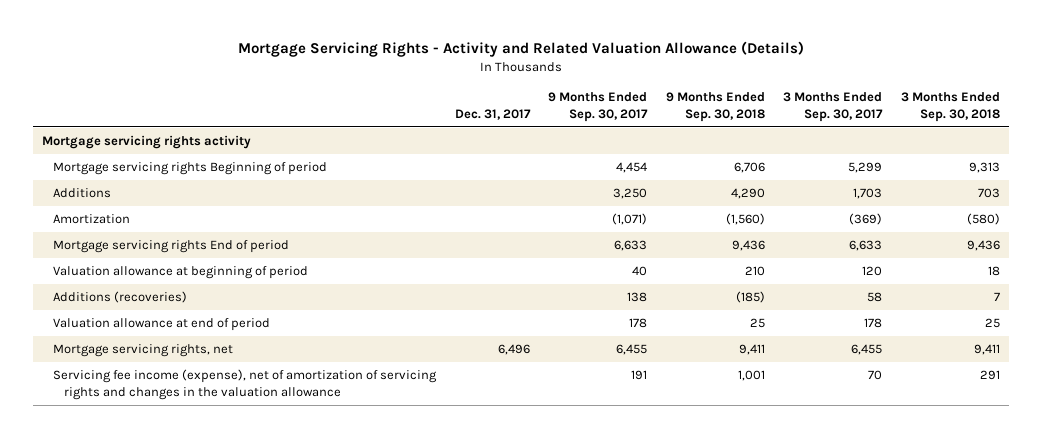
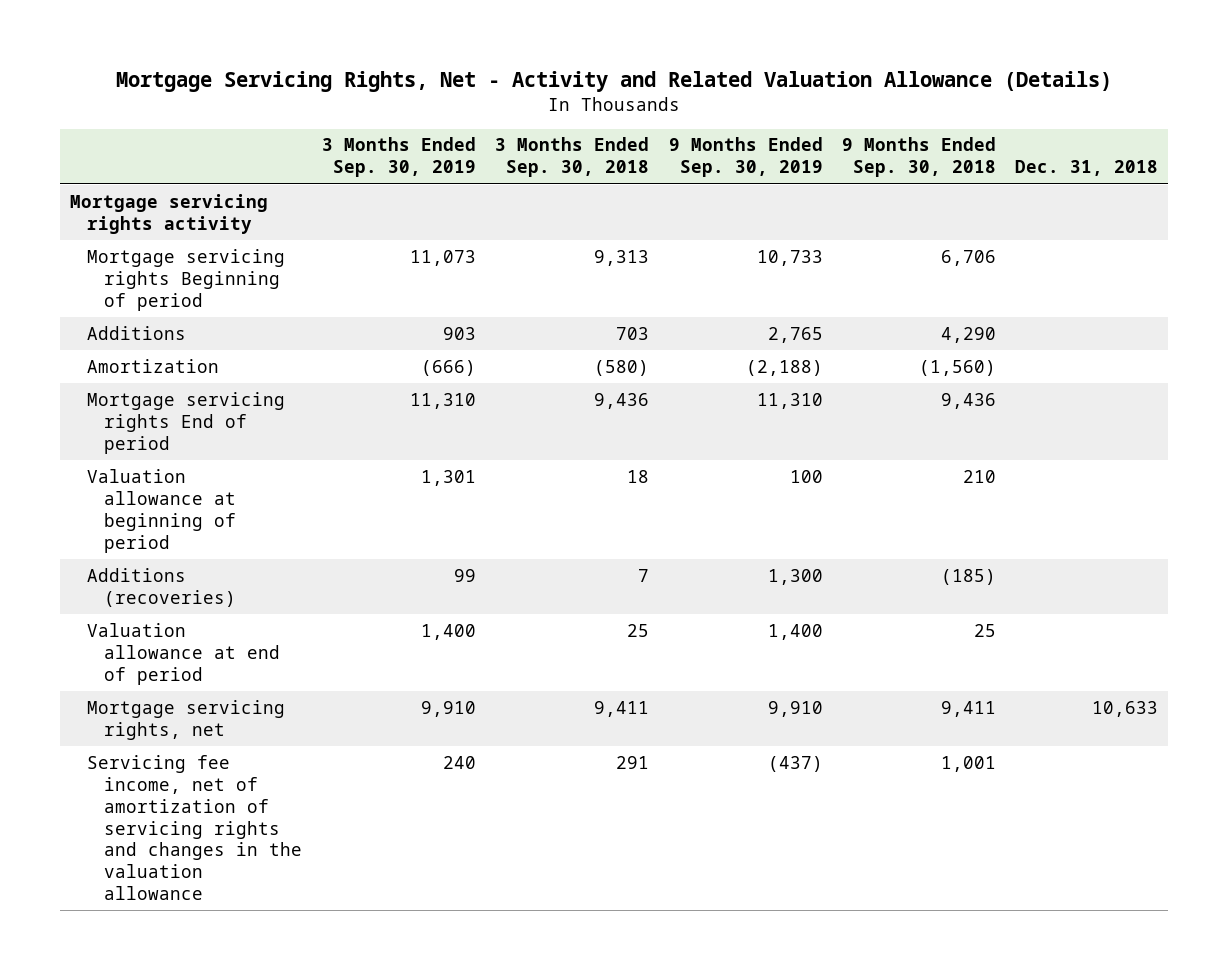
[238,41,805,58] Mortgage Servicing Rights - Activity and Related Valuation Allowance (Details) -> [115,71,1112,93] Mortgage Servicing Rights, Net - Activity and Related Valuation Allowance (Details)
[454,108,531,120] Dec. 31, 2017 -> none
[548,92,649,122] 9 Months Ended Sep. 30, 2017 -> none
[783,92,884,122] 3 Months Ended Sep. 30, 2017 -> none
none -> [321,137,476,178] 3 Months Ended Sep. 30, 2019
none -> [668,137,823,178] 9 Months Ended Sep. 30, 2019
none -> [1015,160,1159,177] Dec. 31, 2018
[53,369,438,400] Servicing fee income (expense), net of amortization of servicing rights and changes in the valuation allowance -> [86,754,303,901] Servicing fee income, net of amortization of servicing rights and changes in the valuation allowance

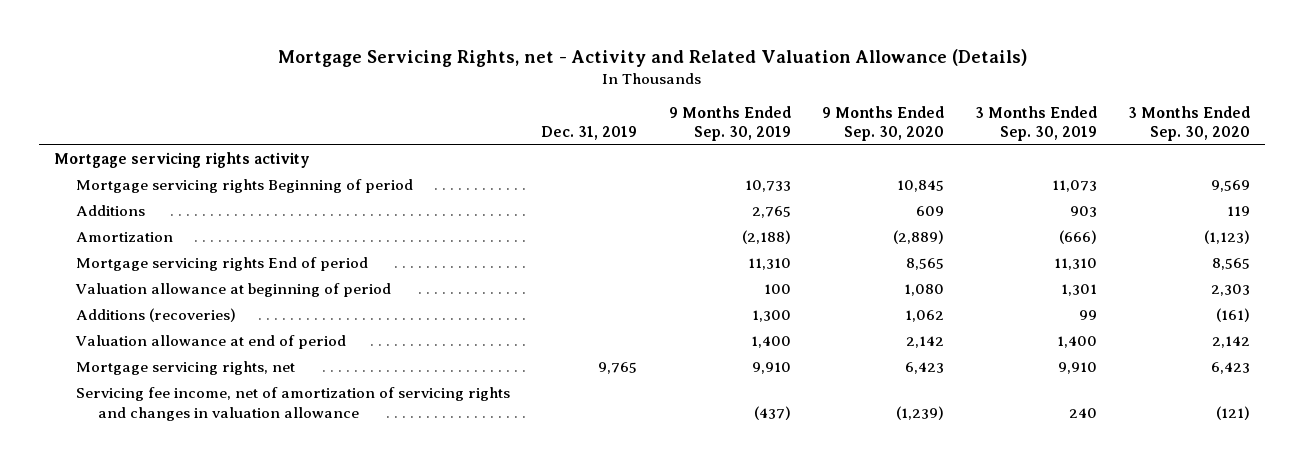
[115,71,1112,93] Mortgage Servicing Rights, Net - Activity and Related Valuation Allowance (Details) -> [278,49,1028,68] Mortgage Servicing Rights, net - Activity and Related Valuation Allowance (Details)
[495,137,650,178] 3 Months Ended Sep. 30, 2018 -> none
[841,137,996,178] 9 Months Ended Sep. 30, 2018 -> none
[1015,160,1159,177] Dec. 31, 2018 -> none
none -> [541,126,638,141] Dec. 31, 2019
none -> [821,106,944,142] 9 Months Ended Sep. 30, 2020
none -> [1127,106,1250,142] 3 Months Ended Sep. 30, 2020
[86,754,303,901] Servicing fee income, net of amortization of servicing rights and changes in the valuation allowance -> [76,387,511,421] Servicing fee income, net of amortization of servicing rights and changes in valuation allowance

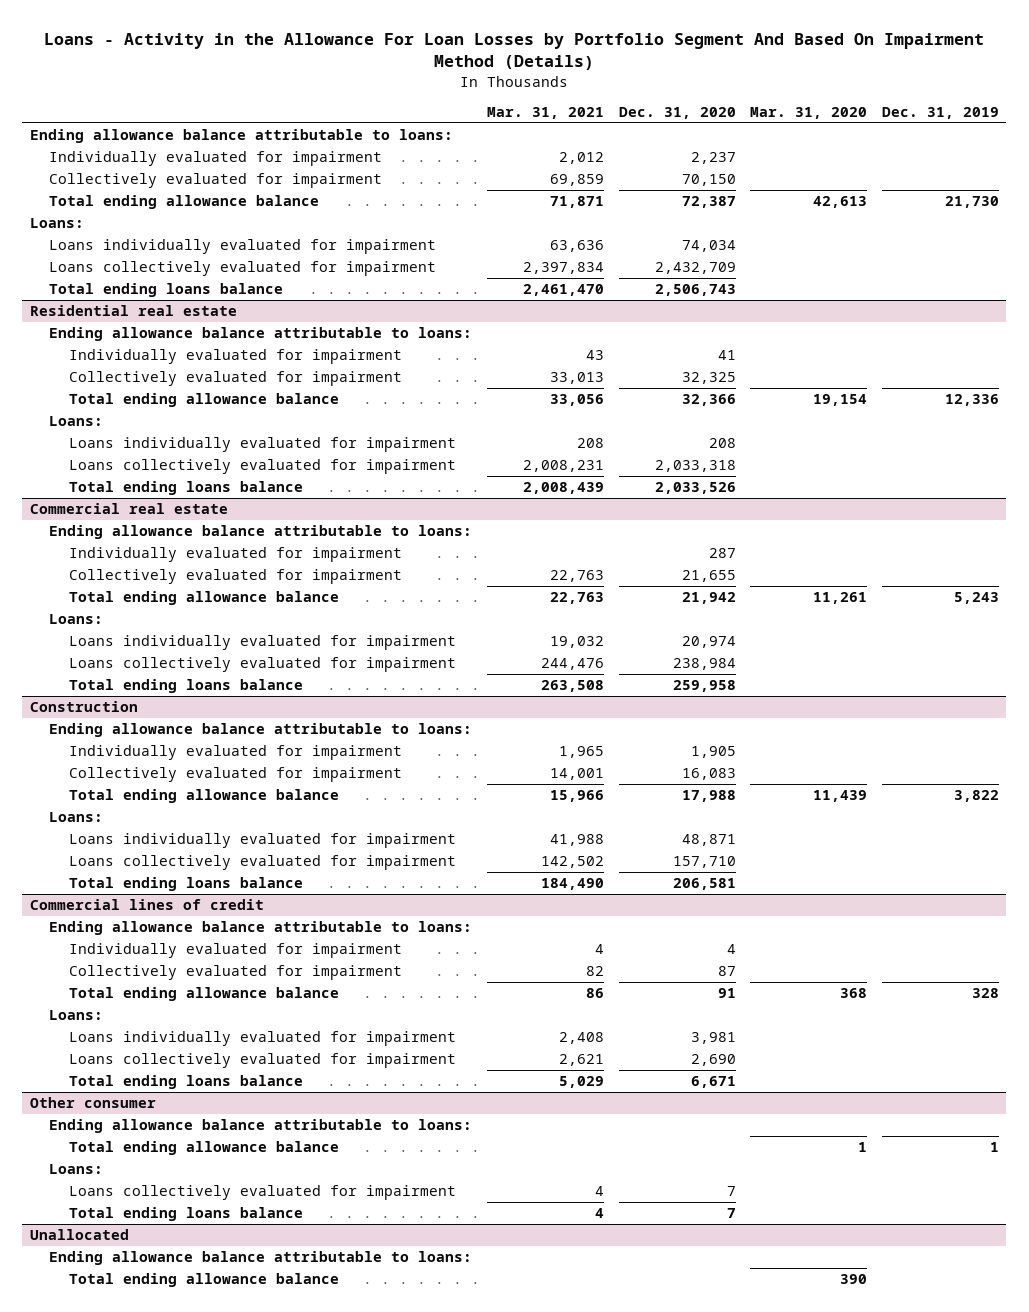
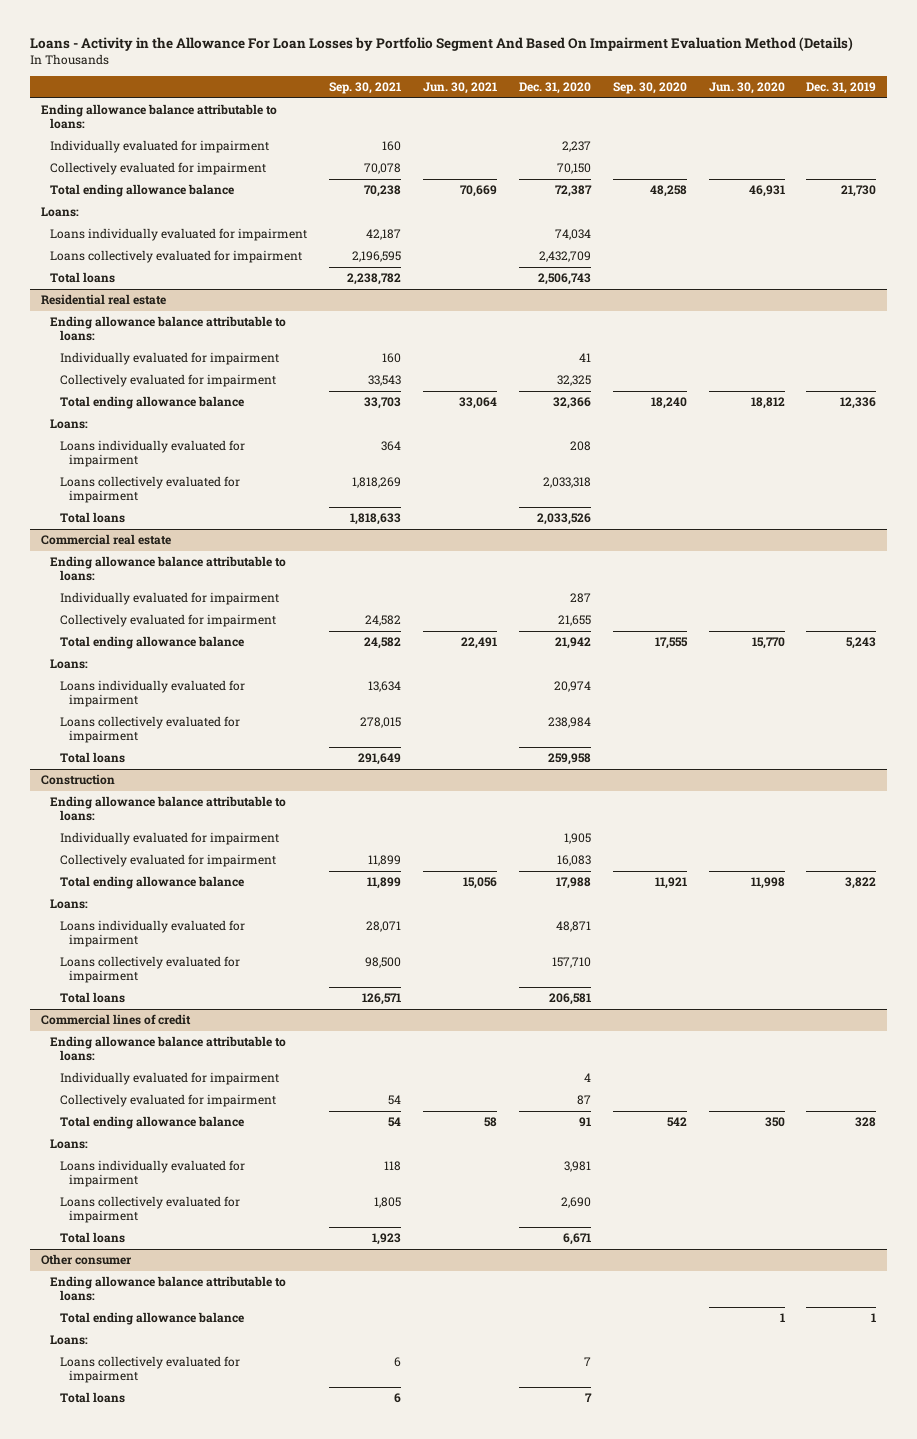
[44,32,985,71] Loans - Activity in the Allowance For Loan Losses by Portfolio Segment And Based On Impairment Method (Details) -> [29,37,853,52] Loans - Activity in the Allowance For Loan Losses by Portfolio Segment And Based On Impairment Evaluation Method (Details)
[486,107,604,120] Mar. 31, 2021 -> none
[750,107,868,120] Mar. 31, 2020 -> none
none -> [329,82,402,95] Sep. 30, 2021
none -> [422,82,497,95] Jun. 30, 2021
none -> [612,82,687,95] Sep. 30, 2020
none -> [708,82,785,95] Jun. 30, 2020
[49,283,284,298] Total ending loans balance -> [50,272,116,284] Total loans
[68,481,303,496] Total ending loans balance -> [59,512,125,524] Total loans
[68,679,303,694] Total ending loans balance -> [59,752,125,764] Total loans
[68,877,303,892] Total ending loans balance -> [59,992,125,1004] Total loans
[68,1075,303,1090] Total ending loans balance -> [59,1232,125,1244] Total loans
[29,1229,129,1241] Unallocated -> none
[49,1251,473,1266] Ending allowance balance attributable to loans: -> none
[68,1273,339,1288] Total ending allowance balance -> none
[68,1207,303,1222] Total ending loans balance -> [59,1392,125,1404] Total loans

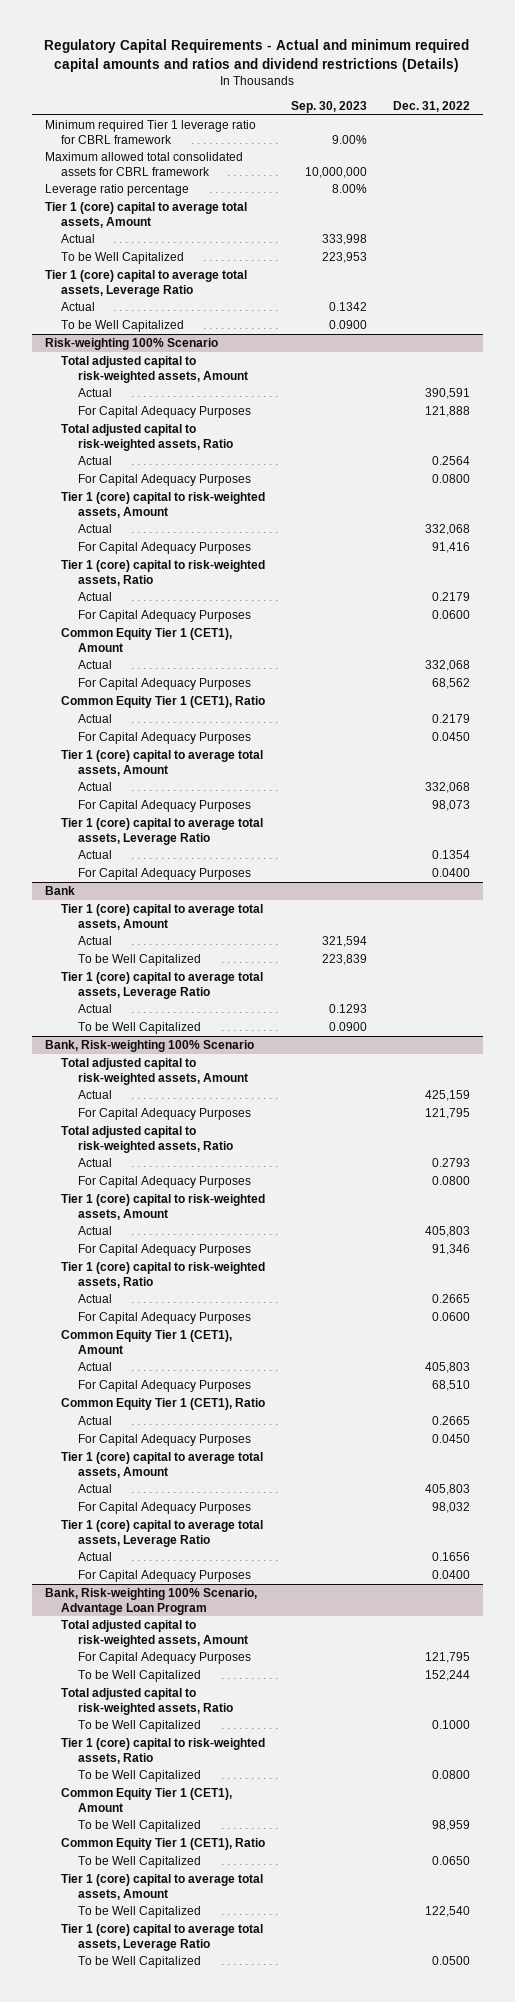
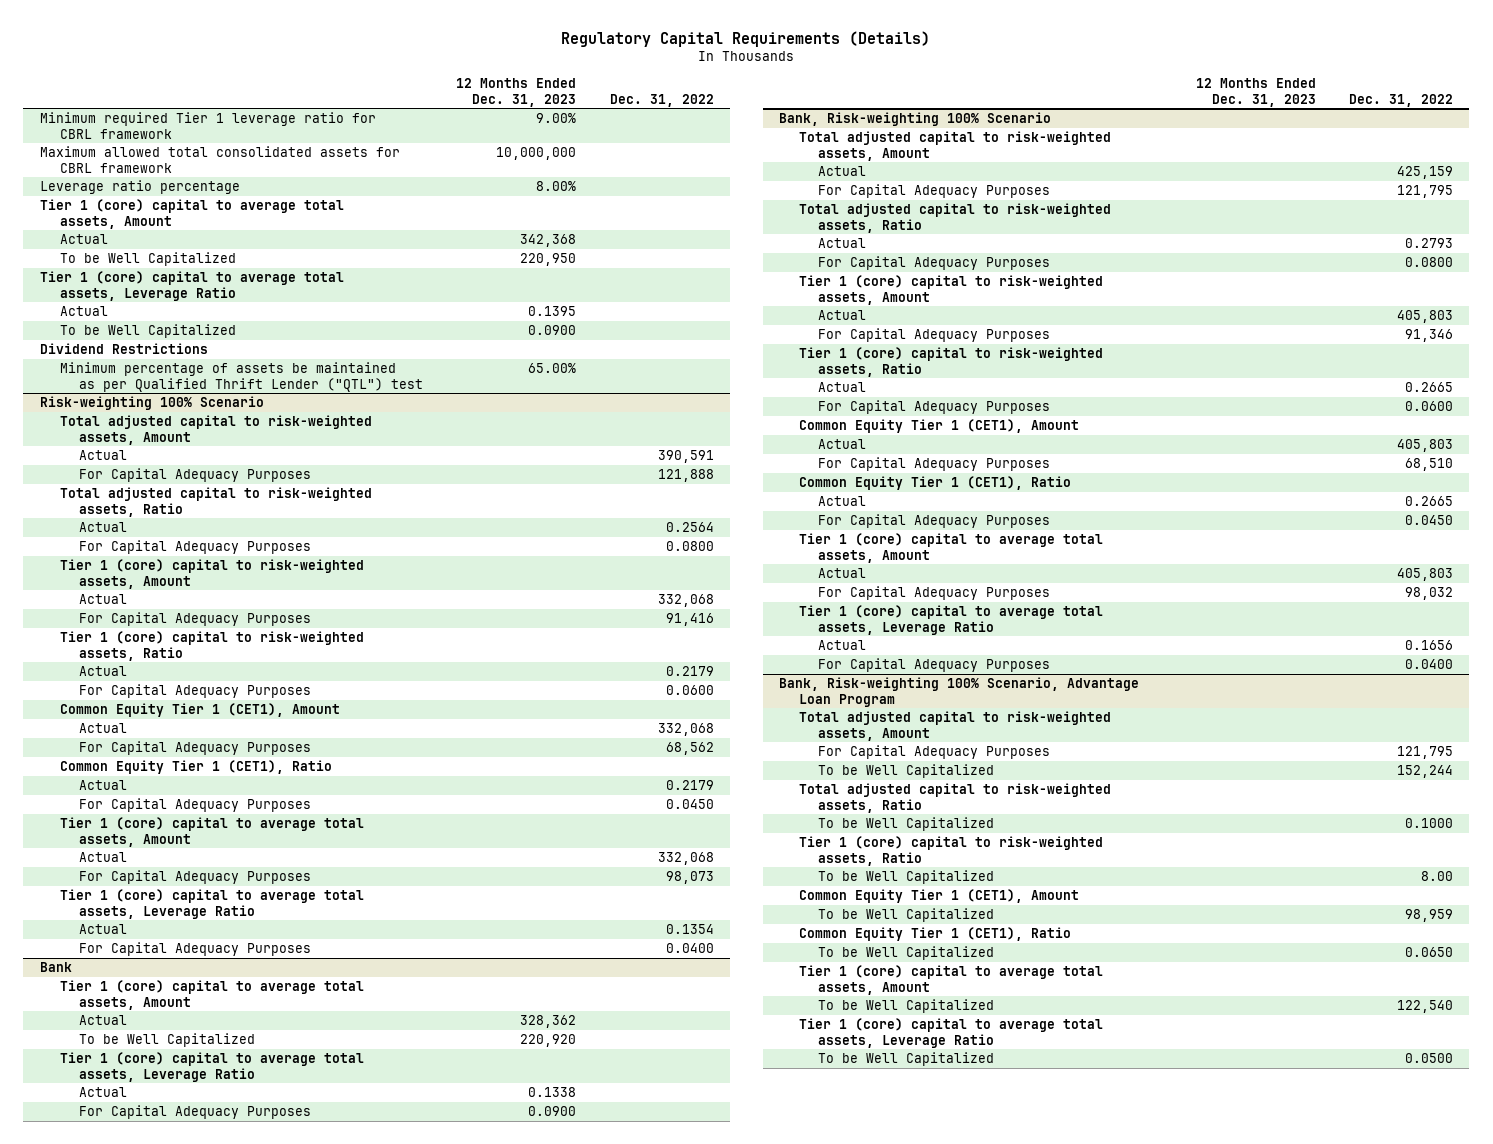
[44,39,470,72] Regulatory Capital Requirements - Actual and minimum required capital amounts and ratios and dividend restrictions (Details) -> [561,30,931,47] Regulatory Capital Requirements (Details)
[291,101,368,114] Sep. 30, 2023 -> none
none -> [456,78,577,107] 12 Months Ended Dec. 31, 2023
none -> [40,343,209,355] Dividend Restrictions
none -> [59,362,424,392] Minimum percentage of assets be maintained as per Qualified Thrift Lender ("QTL") test
[77,1022,201,1035] To be Well Capitalized -> none
none -> [79,1105,312,1120] For Capital Adequacy Purposes
[431,1770,470,1780] 0.0800 -> [1420,871,1453,882] 8.00

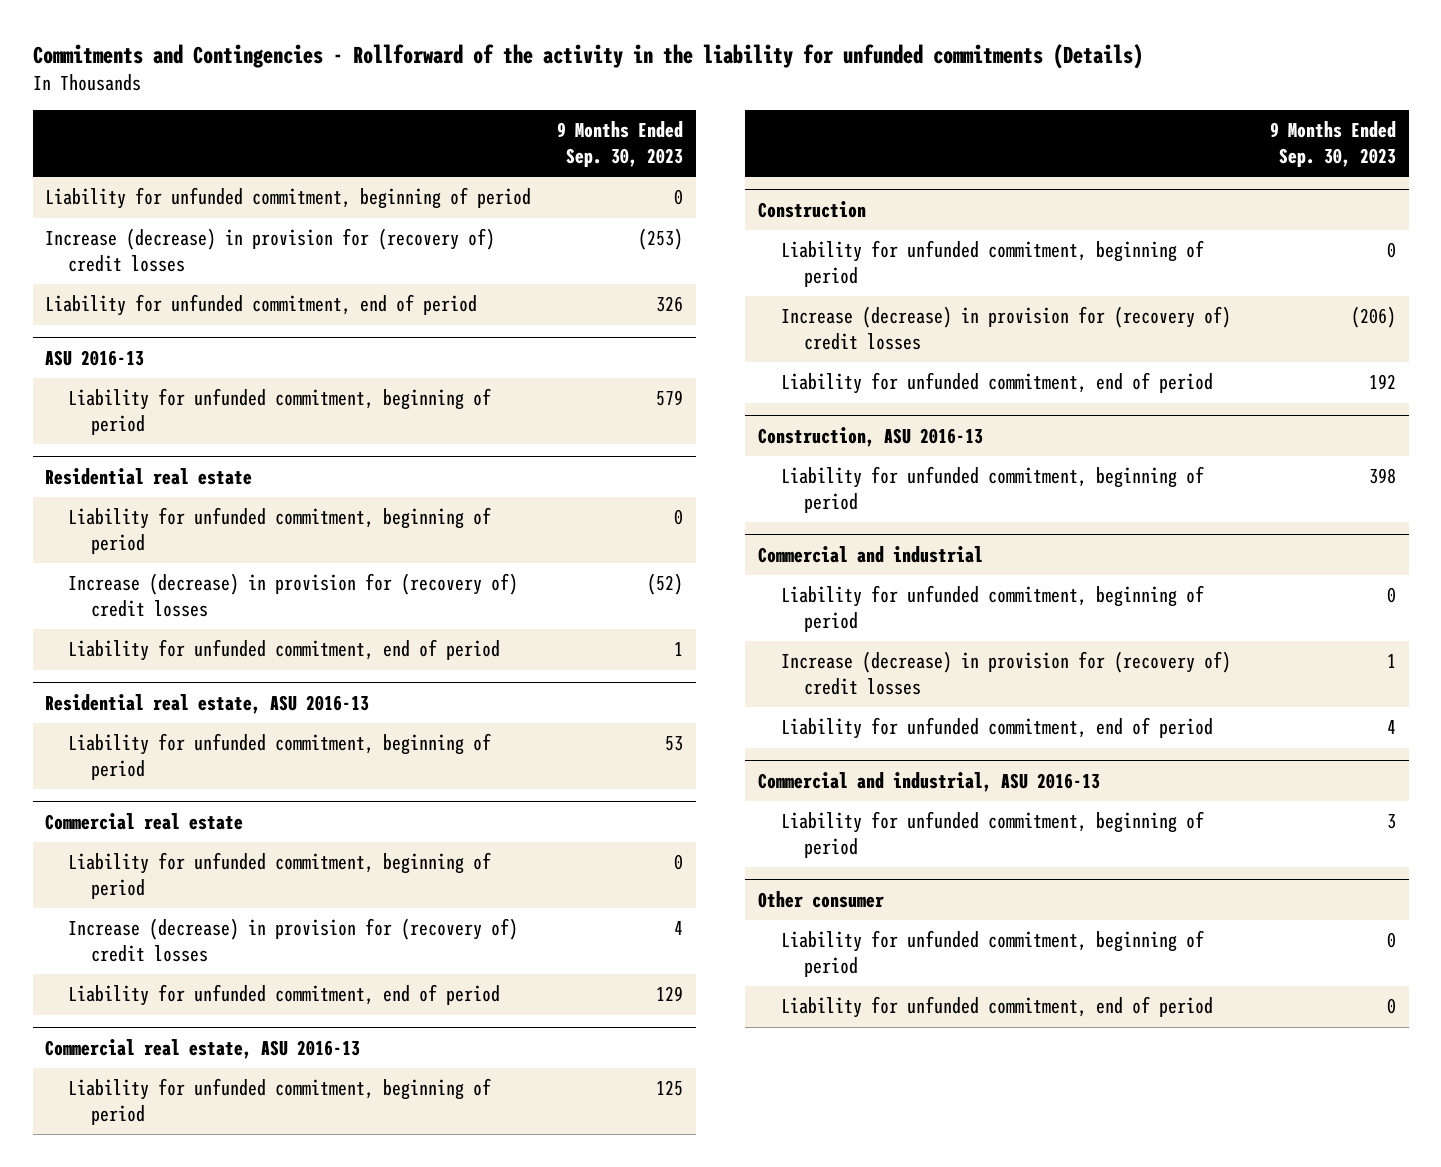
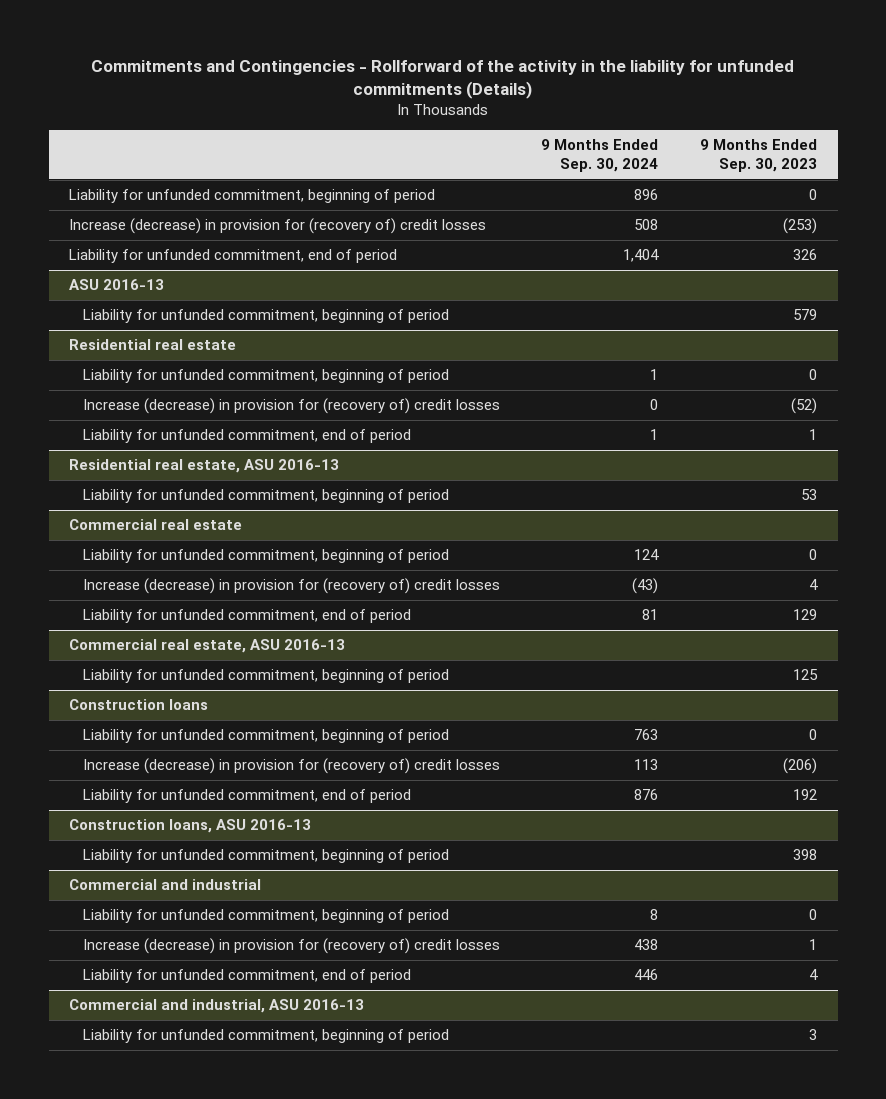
none -> [541,139,659,173] 9 Months Ended Sep. 30, 2024
[758,201,867,219] Construction -> [69,699,209,711] Construction loans
[758,427,984,448] Construction, ASU 2016-13 -> [69,819,312,834] Construction loans, ASU 2016-13
[758,891,885,909] Other consumer -> none
[781,930,1205,977] Liability for unfunded commitment, beginning of period -> none
[781,996,1214,1019] Liability for unfunded commitment, end of period -> none

